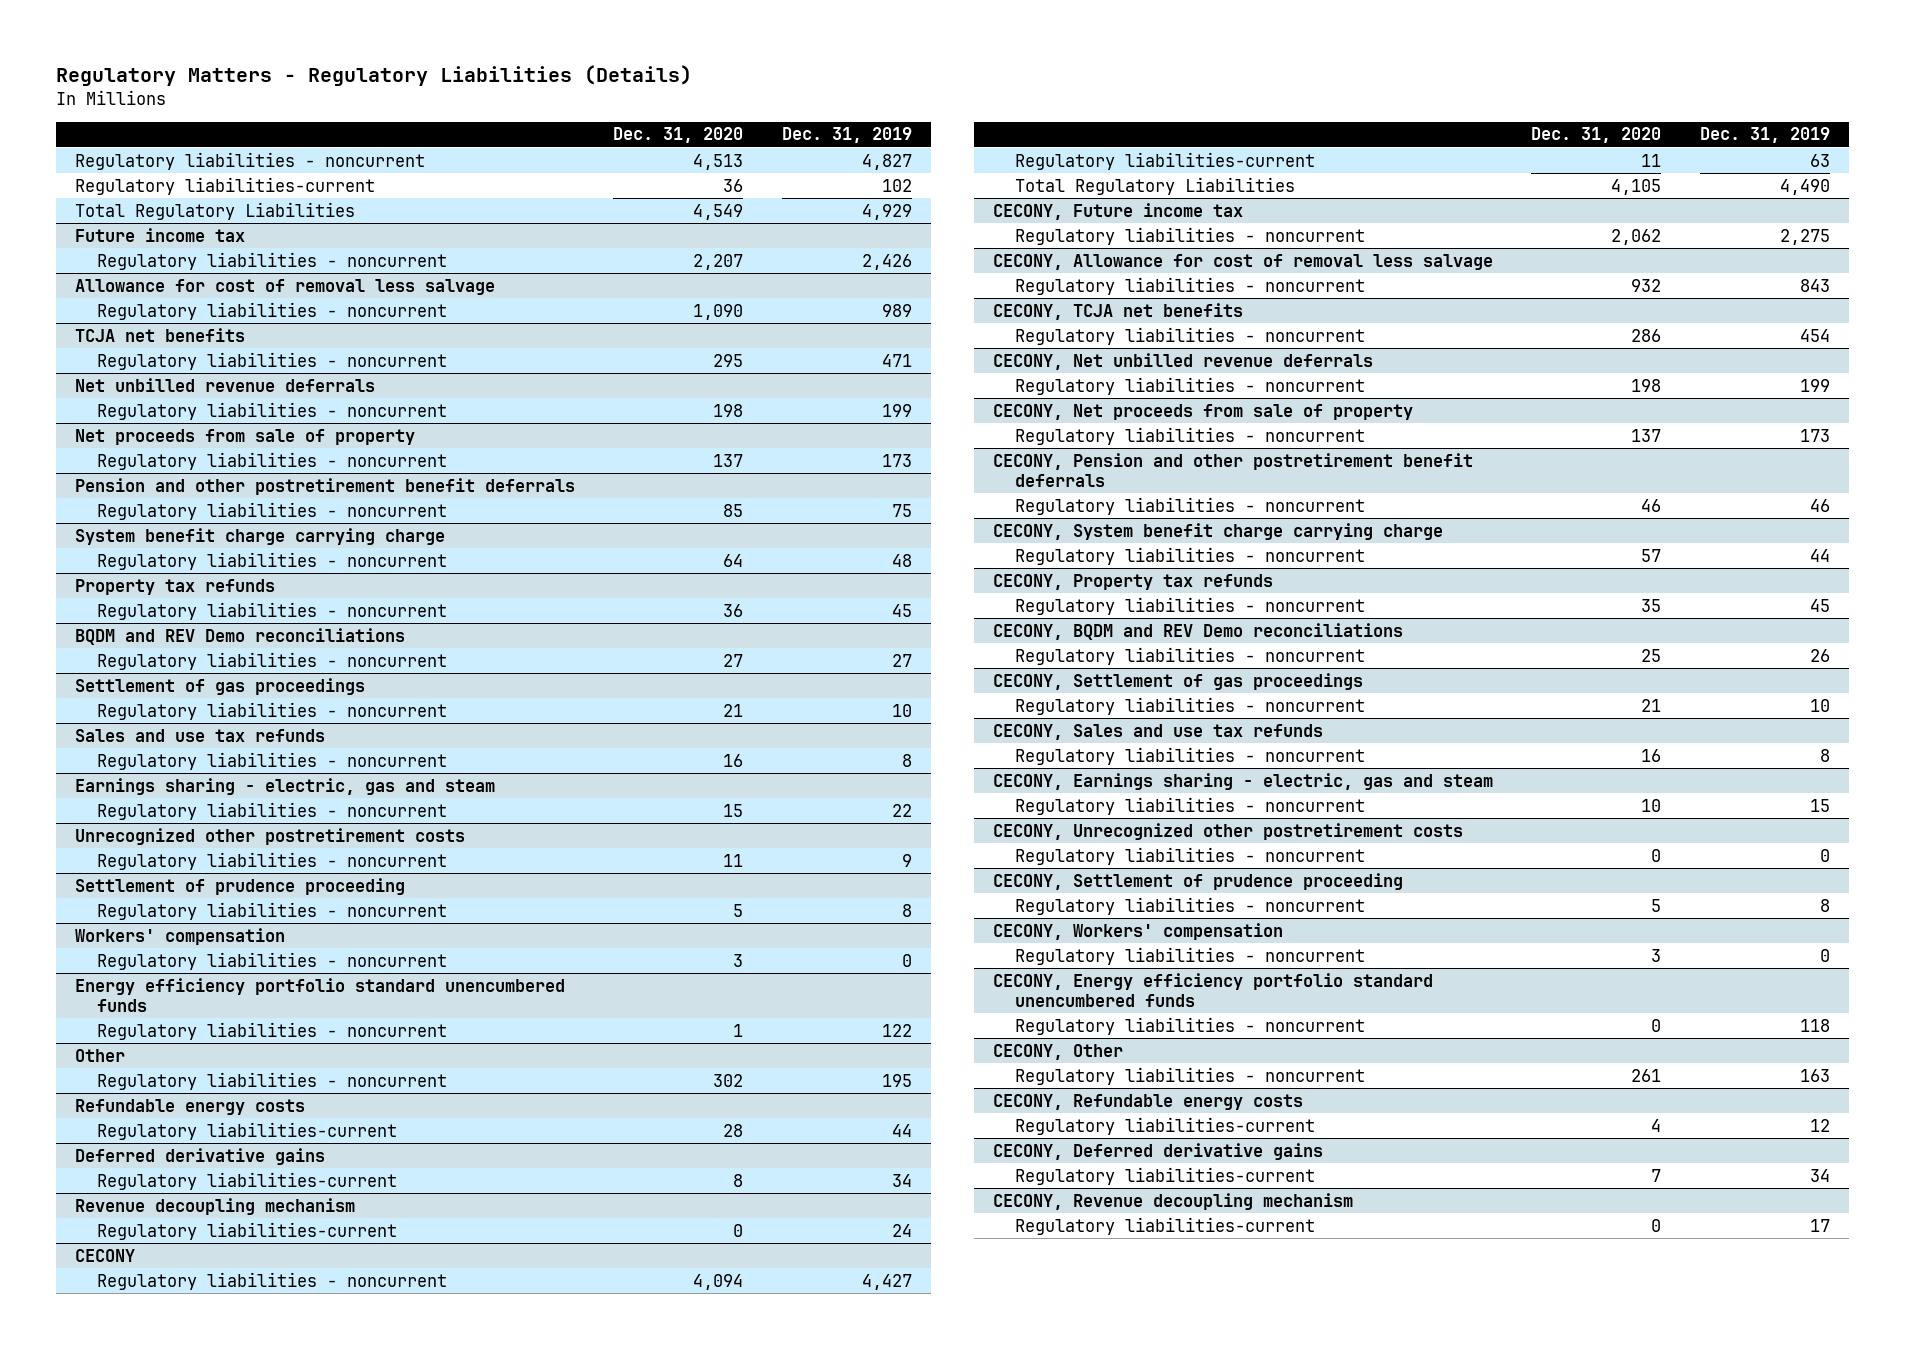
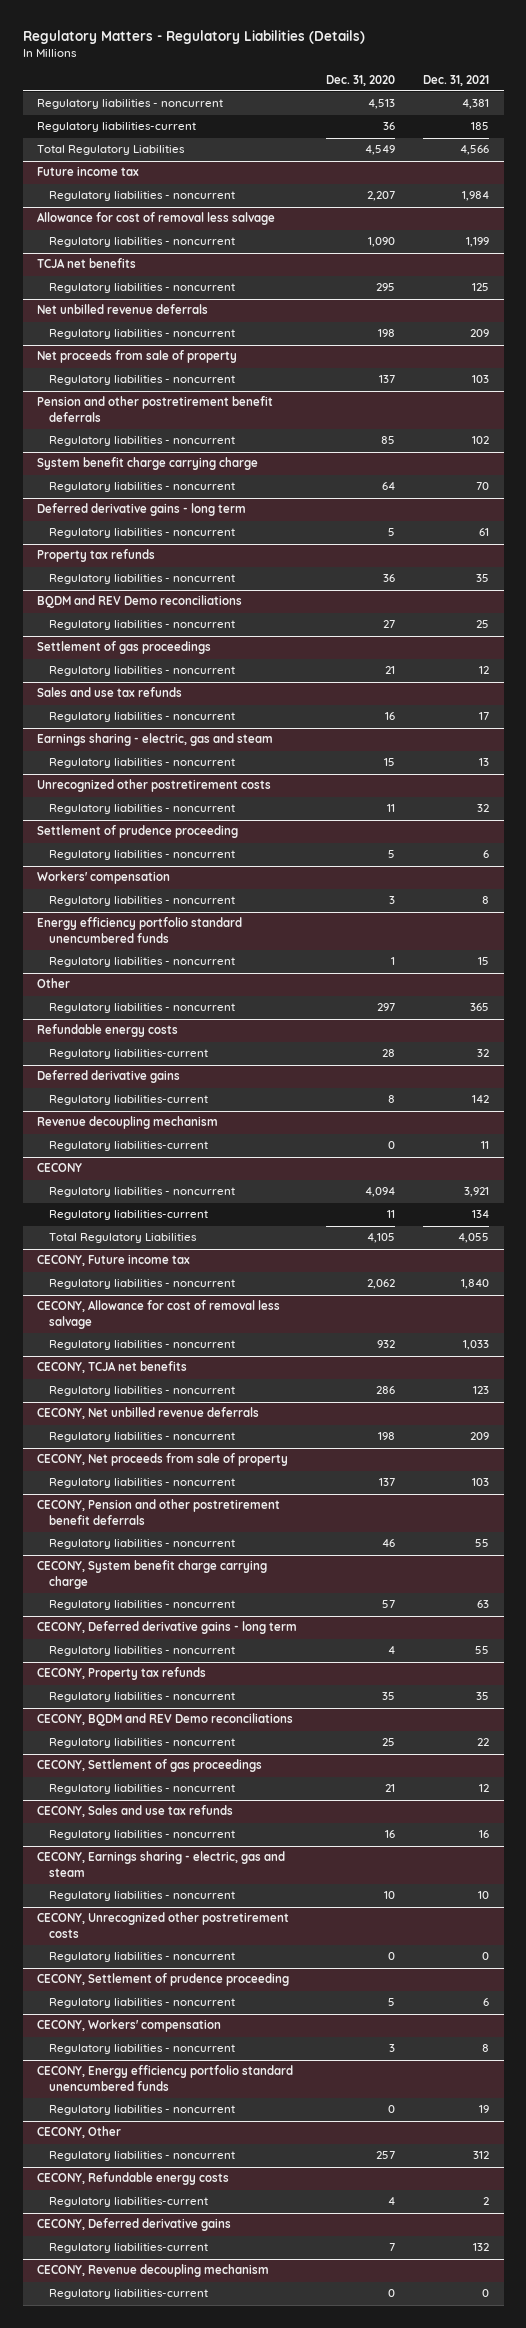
[782,127,913,144] Dec. 31, 2019 -> none
none -> [423,74,490,86] Dec. 31, 2021
none -> [36,503,246,517] Deferred derivative gains - long term
none -> [48,528,235,539] Regulatory liabilities - noncurrent
[713,1073,744,1087] 302 -> [376,1003,395,1012] 297
none -> [36,1621,297,1635] CECONY, Deferred derivative gains - long term
none -> [48,1646,235,1657] Regulatory liabilities - noncurrent
[1631,1068,1662,1082] 261 -> [375,2151,395,2160] 257

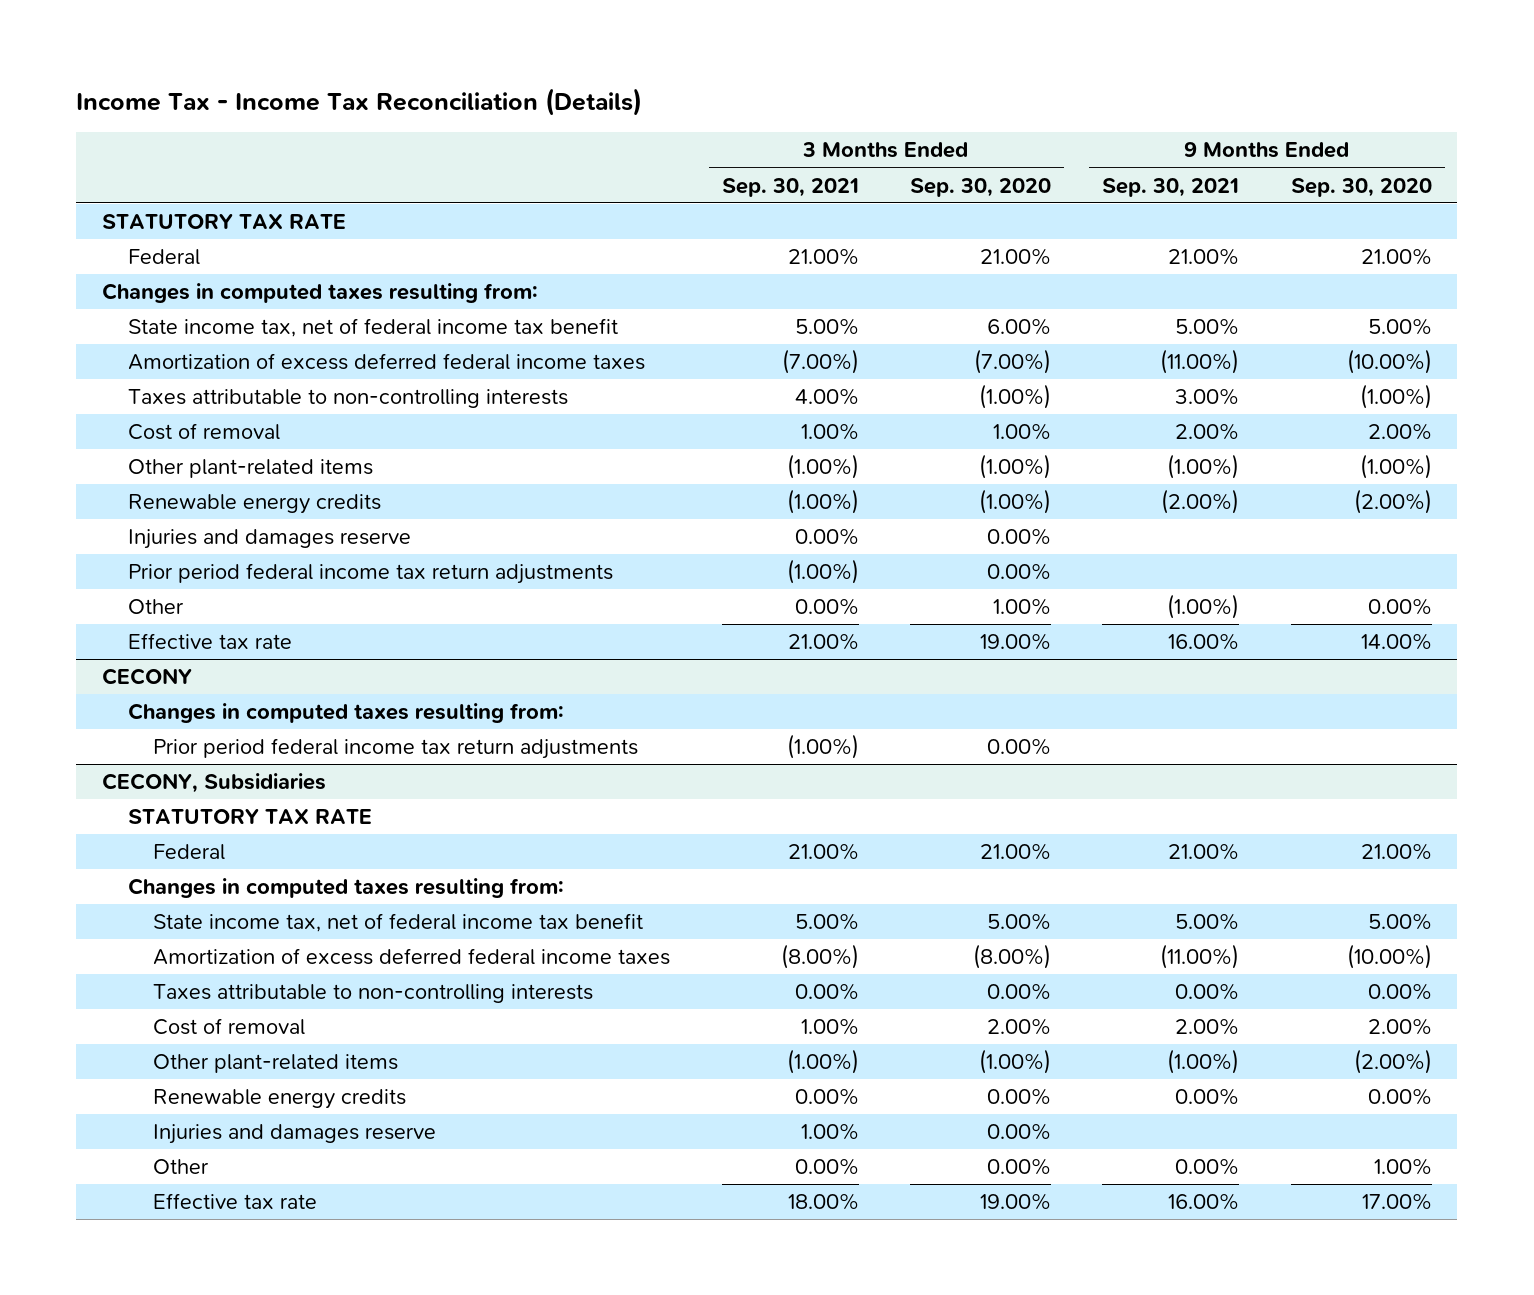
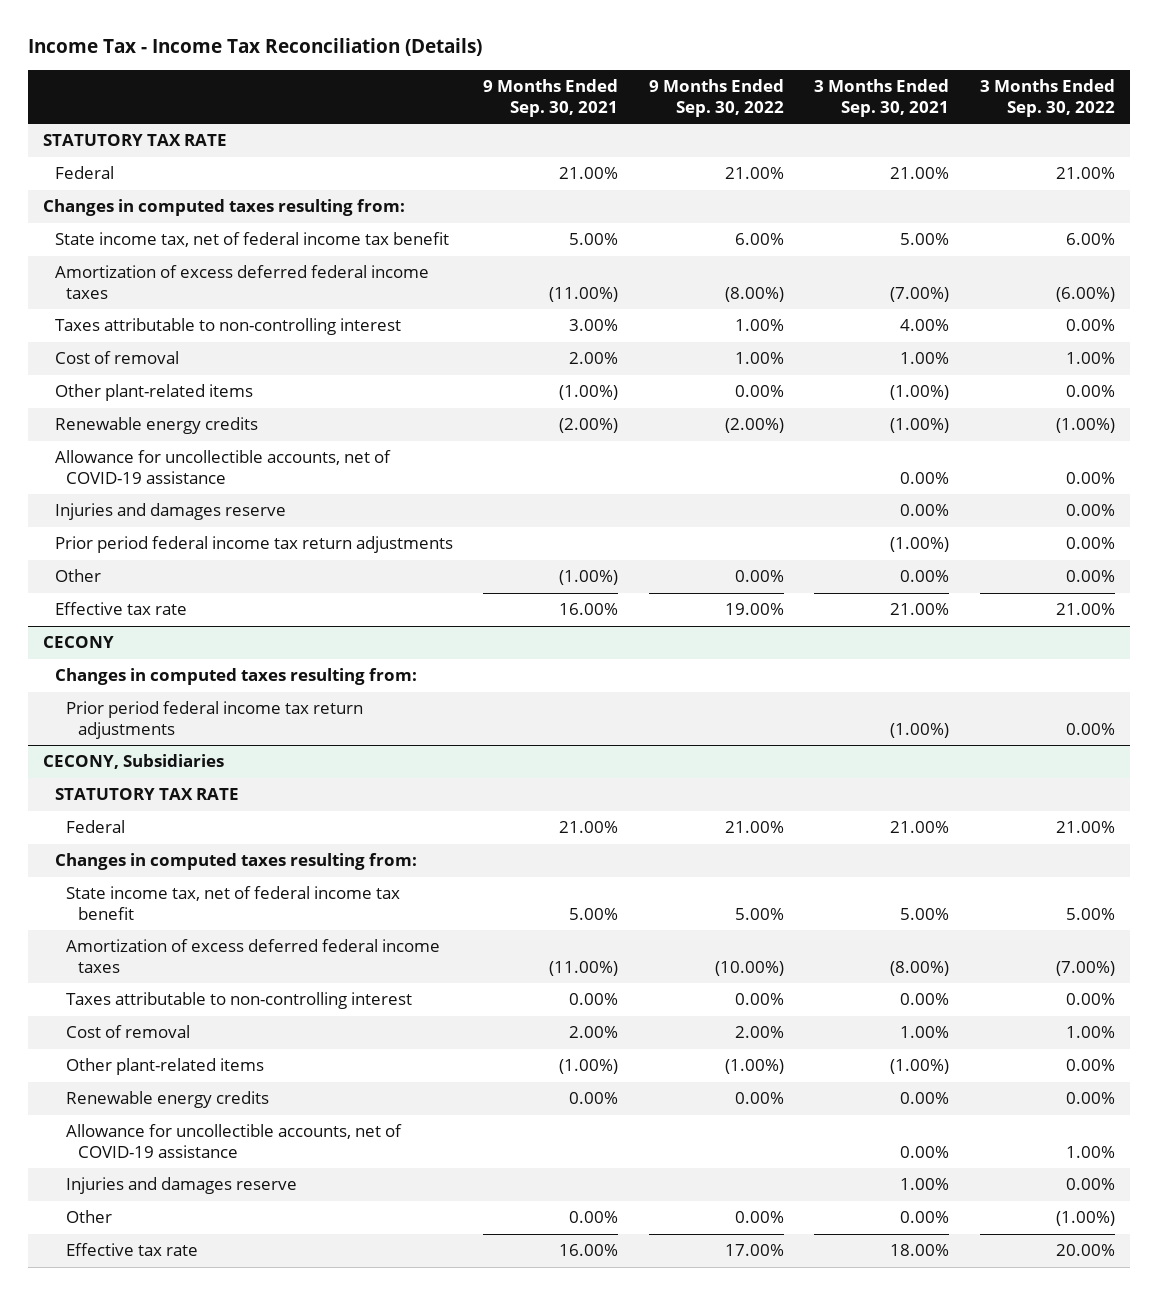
[909,177,1051,197] Sep. 30, 2020 -> none
[1290,177,1432,197] Sep. 30, 2020 -> none
none -> [648,79,784,117] 9 Months Ended Sep. 30, 2022
none -> [979,79,1115,117] 3 Months Ended Sep. 30, 2022
[127,389,568,409] Taxes attributable to non-controlling interests -> [54,318,401,336] Taxes attributable to non-controlling interest
none -> [54,450,391,484] Allowance for uncollectible accounts, net of COVID-19 assistance
[153,984,594,1004] Taxes attributable to non-controlling interests -> [66,992,413,1010] Taxes attributable to non-controlling interest
none -> [66,1124,403,1158] Allowance for uncollectible accounts, net of COVID-19 assistance

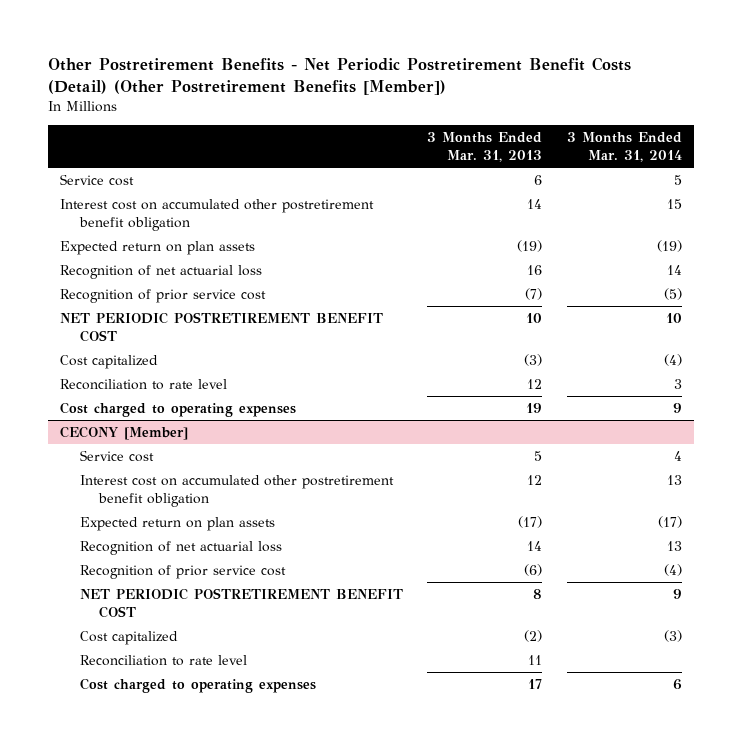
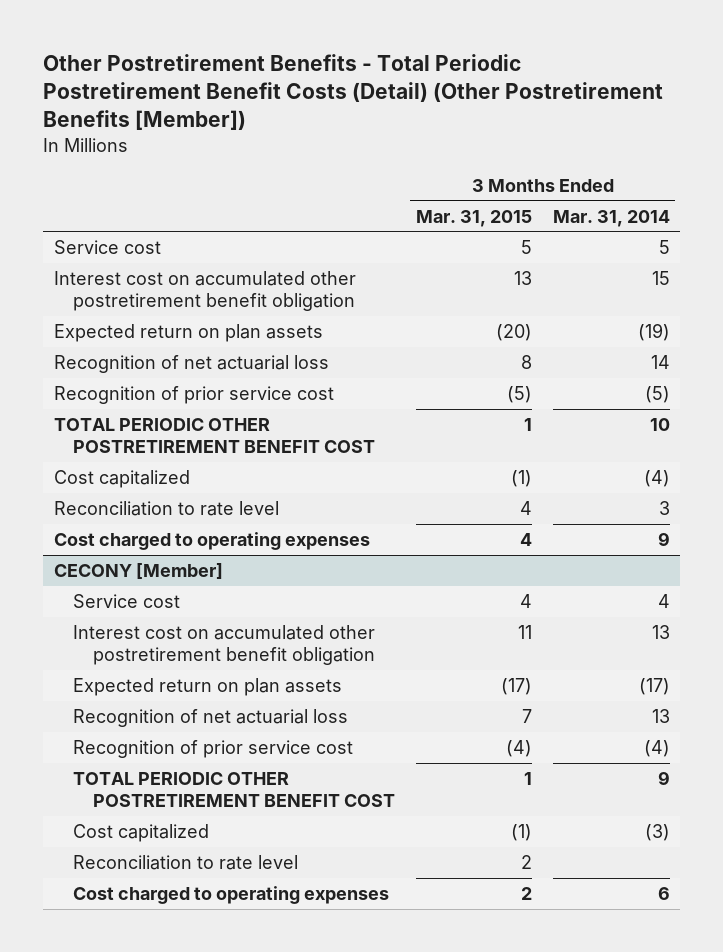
[47,56,631,95] Other Postretirement Benefits - Net Periodic Postretirement Benefit Costs (Detail) (Other Postretirement Benefits [Member]) -> [43,54,664,131] Other Postretirement Benefits - Total Periodic Postretirement Benefit Costs (Detail) (Other Postretirement Benefits [Member])
[427,132,543,163] 3 Months Ended Mar. 31, 2013 -> none
none -> [415,209,532,227] Mar. 31, 2015
[60,311,384,342] NET PERIODIC POSTRETIREMENT BENEFIT COST -> [53,417,376,453] TOTAL PERIODIC OTHER POSTRETIREMENT BENEFIT COST
[79,587,403,618] NET PERIODIC POSTRETIREMENT BENEFIT COST -> [73,771,395,807] TOTAL PERIODIC OTHER POSTRETIREMENT BENEFIT COST

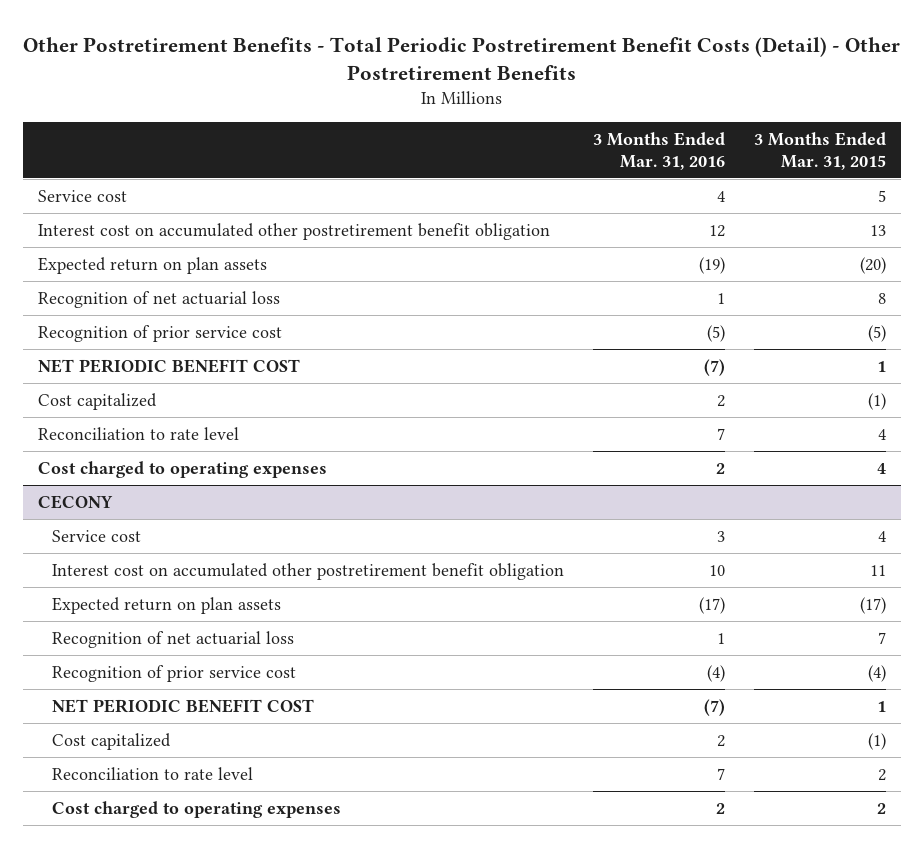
[43,54,664,131] Other Postretirement Benefits - Total Periodic Postretirement Benefit Costs (Detail) (Other Postretirement Benefits [Member]) -> [23,36,901,80] Other Postretirement Benefits - Total Periodic Postretirement Benefit Costs (Detail) - Other Postretirement Benefits
[552,209,670,227] Mar. 31, 2014 -> none
none -> [593,131,726,170] 3 Months Ended Mar. 31, 2016
[53,417,376,453] TOTAL PERIODIC OTHER POSTRETIREMENT BENEFIT COST -> [37,358,300,373] NET PERIODIC BENEFIT COST
[53,562,223,580] CECONY [Member] -> [37,494,113,509] CECONY
[73,771,395,807] TOTAL PERIODIC OTHER POSTRETIREMENT BENEFIT COST -> [52,698,315,713] NET PERIODIC BENEFIT COST

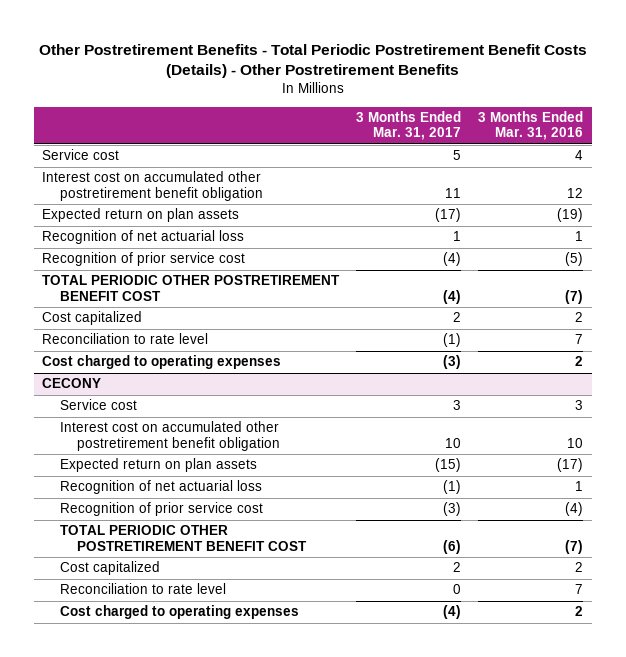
[23,36,901,80] Other Postretirement Benefits - Total Periodic Postretirement Benefit Costs (Detail) - Other Postretirement Benefits -> [38,43,587,79] Other Postretirement Benefits - Total Periodic Postretirement Benefit Costs (Details) - Other Postretirement Benefits
[754,131,887,170] 3 Months Ended Mar. 31, 2015 -> none
none -> [356,110,462,141] 3 Months Ended Mar. 31, 2017
[37,358,300,373] NET PERIODIC BENEFIT COST -> [42,275,341,301] TOTAL PERIODIC OTHER POSTRETIREMENT BENEFIT COST
[52,698,315,713] NET PERIODIC BENEFIT COST -> [59,525,307,551] TOTAL PERIODIC OTHER POSTRETIREMENT BENEFIT COST

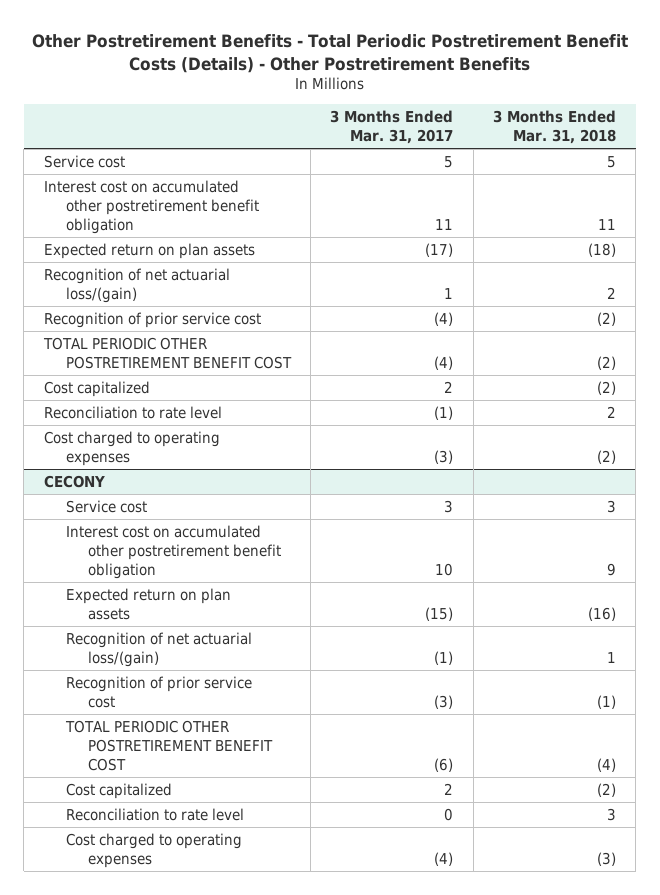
[478,110,584,141] 3 Months Ended Mar. 31, 2016 -> none
none -> [492,110,616,144] 3 Months Ended Mar. 31, 2018
[42,230,245,245] Recognition of net actuarial loss -> [43,267,230,303] Recognition of net actuarial loss/(gain)
[59,480,262,495] Recognition of net actuarial loss -> [65,631,252,667] Recognition of net actuarial loss/(gain)

